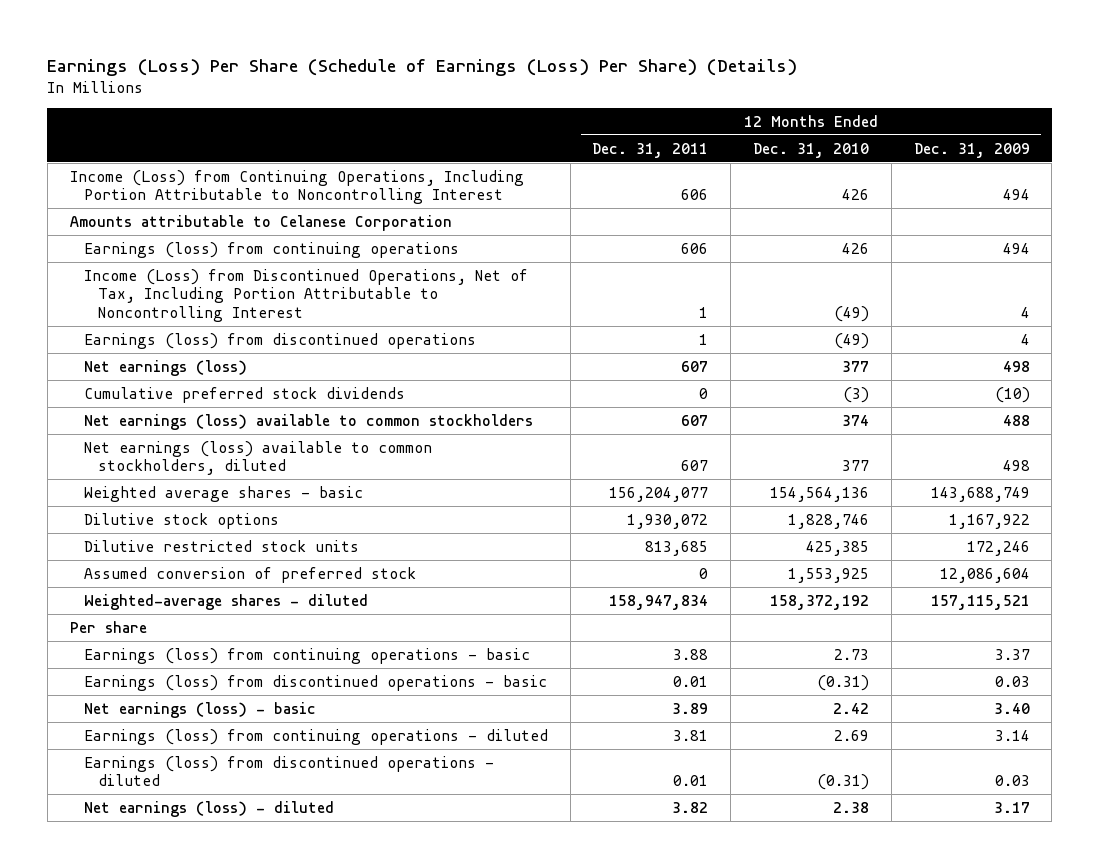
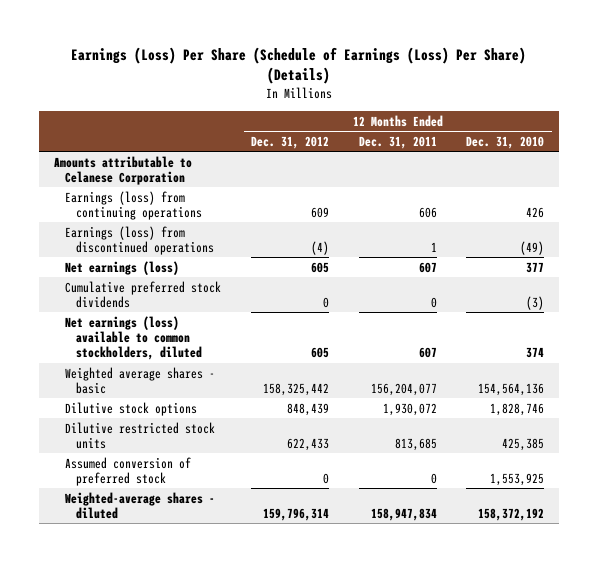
[913,142,1030,158] Dec. 31, 2009 -> none
none -> [250,135,329,149] Dec. 31, 2012
[69,169,524,205] Income (Loss) from Continuing Operations, Including Portion Attributable to Noncontrolling Interest -> none
[83,268,528,322] Income (Loss) from Discontinued Operations, Net of Tax, Including Portion Attributable to Noncontrolling Interest -> none
[83,413,533,430] Net earnings (loss) available to common stockholders -> none
[841,460,869,472] 377 -> [526,347,545,359] 374
[69,620,147,633] Per share -> none
[83,647,530,664] Earnings (loss) from continuing operations - basic -> none
[83,674,547,691] Earnings (loss) from discontinued operations - basic -> none
[83,701,316,718] Net earnings (loss) - basic -> none
[83,728,548,745] Earnings (loss) from continuing operations - diluted -> none
[83,755,494,787] Earnings (loss) from discontinued operations - diluted -> none
[83,800,334,817] Net earnings (loss) - diluted -> none

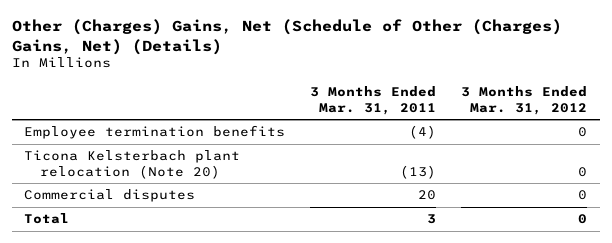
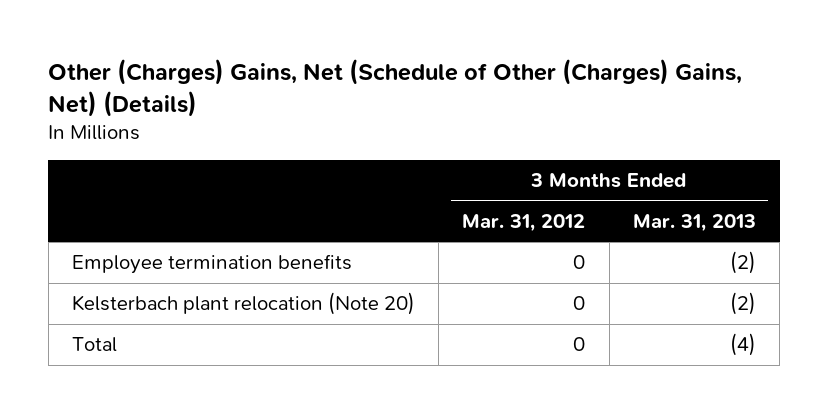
[310,86,437,115] 3 Months Ended Mar. 31, 2011 -> none
none -> [633,213,757,232] Mar. 31, 2013
[24,189,196,203] Commercial disputes -> none
[24,150,241,179] Ticona Kelsterbach plant relocation (Note 20) -> [71,292,415,316] Kelsterbach plant relocation (Note 20)

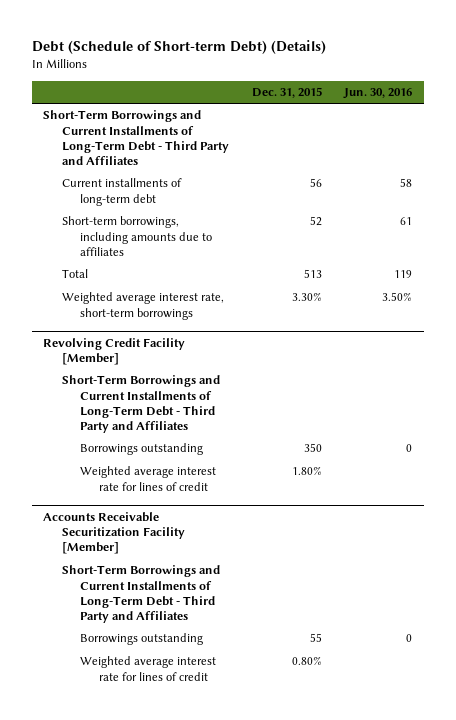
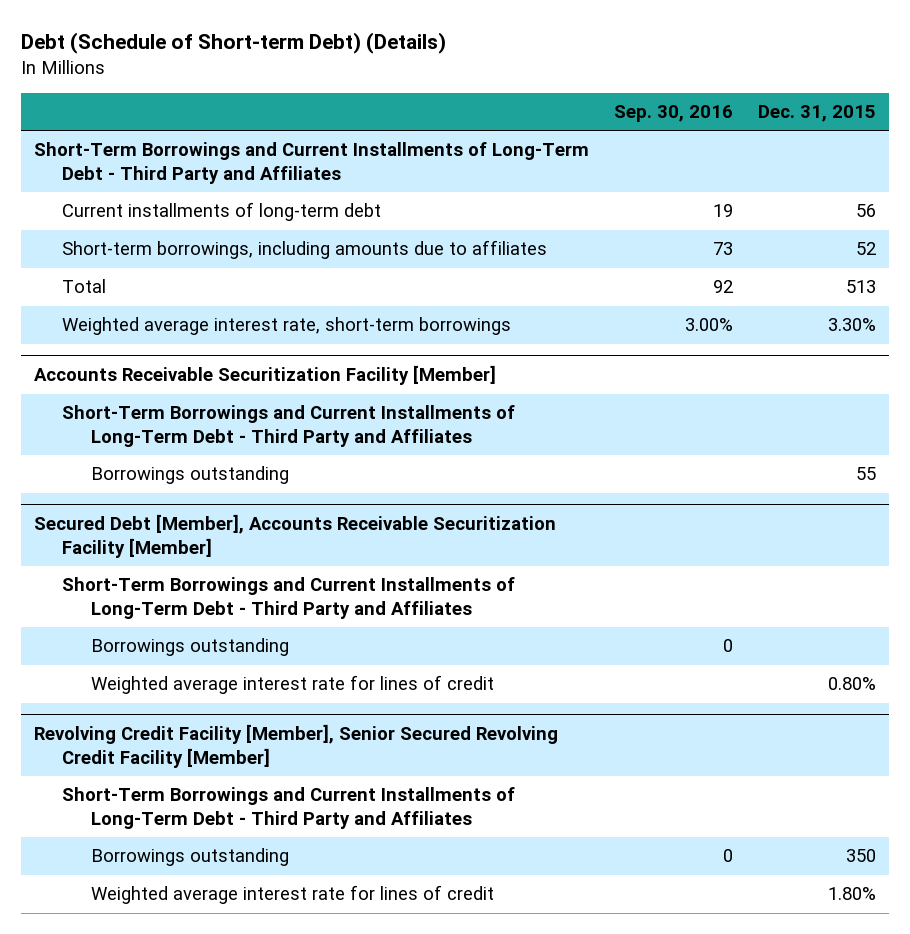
[343,88,413,100] Jun. 30, 2016 -> none
none -> [613,105,733,123] Sep. 30, 2016
[43,337,186,366] Revolving Credit Facility [Member] -> none
[61,375,220,433] Short-Term Borrowings and Current Installments of Long-Term Debt - Third Party and Affiliates -> none
[80,443,204,456] Borrowings outstanding -> none
[80,466,217,491] Weighted average interest rate for lines of credit -> none
none -> [33,514,556,558] Secured Debt [Member], Accounts Receivable Securitization Facility [Member]
none -> [62,577,516,620] Short-Term Borrowings and Current Installments of Long-Term Debt - Third Party and Affiliates
none -> [90,638,289,657] Borrowings outstanding
none -> [33,724,558,768] Revolving Credit Facility [Member], Senior Secured Revolving Credit Facility [Member]
none -> [62,787,516,830] Short-Term Borrowings and Current Installments of Long-Term Debt - Third Party and Affiliates
none -> [90,848,289,867] Borrowings outstanding
none -> [90,885,494,905] Weighted average interest rate for lines of credit

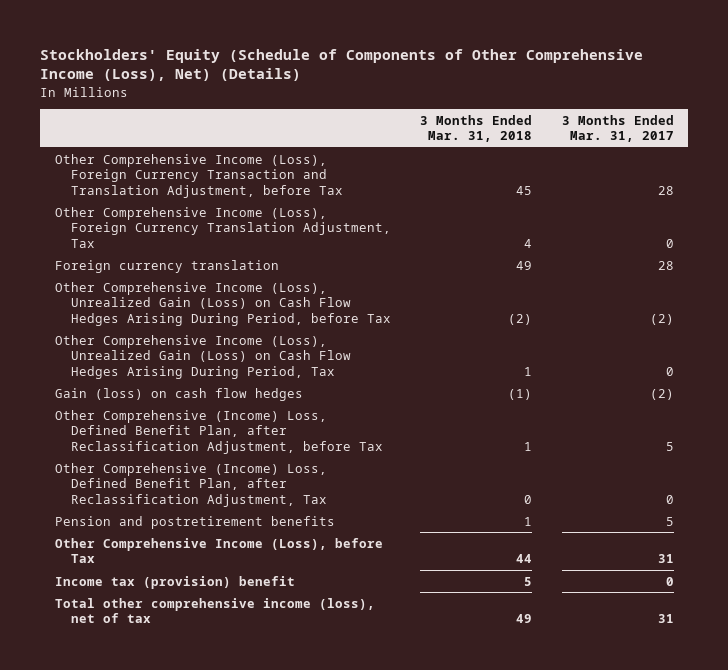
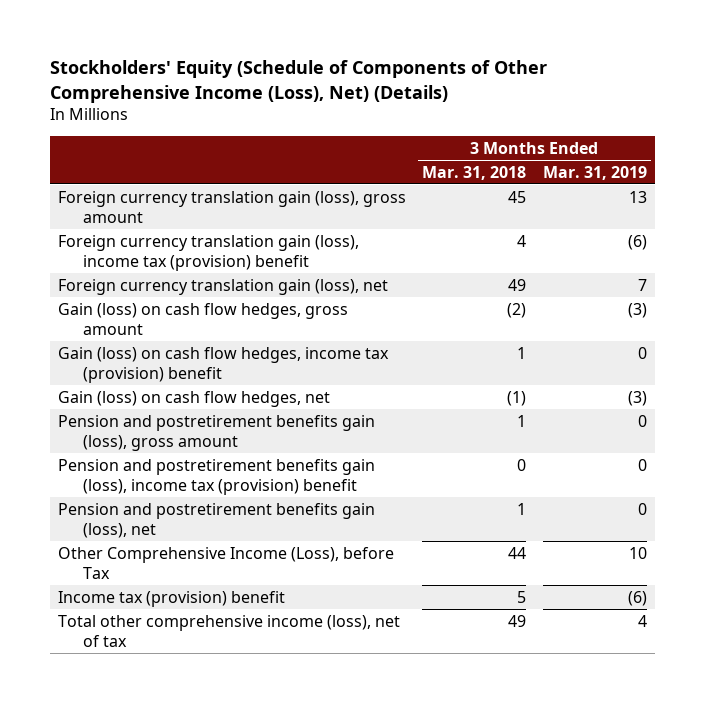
[561,114,674,143] 3 Months Ended Mar. 31, 2017 -> none
none -> [542,165,647,180] Mar. 31, 2019
[54,153,344,198] Other Comprehensive Income (Loss), Foreign Currency Transaction and Translation Adjustment, before Tax -> [58,190,407,223] Foreign currency translation gain (loss), gross amount
[54,206,392,248] Other Comprehensive Income (Loss), Foreign Currency Translation Adjustment, Tax -> [58,234,360,271] Foreign currency translation gain (loss), income tax (provision) benefit
[54,259,279,273] Foreign currency translation -> [58,278,389,295] Foreign currency translation gain (loss), net
[54,281,392,326] Other Comprehensive Income (Loss), Unrealized Gain (Loss) on Cash Flow Hedges Arising During Period, before Tax -> [58,302,349,335] Gain (loss) on cash flow hedges, gross amount
[54,334,352,379] Other Comprehensive Income (Loss), Unrealized Gain (Loss) on Cash Flow Hedges Arising During Period, Tax -> [58,346,390,383] Gain (loss) on cash flow hedges, income tax (provision) benefit
[54,387,303,401] Gain (loss) on cash flow hedges -> [58,390,331,407] Gain (loss) on cash flow hedges, net
[54,409,384,454] Other Comprehensive (Income) Loss, Defined Benefit Plan, after Reclassification Adjustment, before Tax -> [58,414,376,451] Pension and postretirement benefits gain (loss), gross amount
[54,462,328,507] Other Comprehensive (Income) Loss, Defined Benefit Plan, after Reclassification Adjustment, Tax -> [58,458,376,495] Pension and postretirement benefits gain (loss), income tax (provision) benefit
[54,515,335,529] Pension and postretirement benefits -> [58,502,376,538] Pension and postretirement benefits gain (loss), net

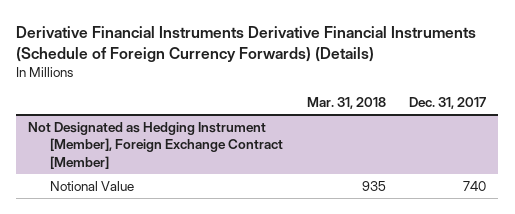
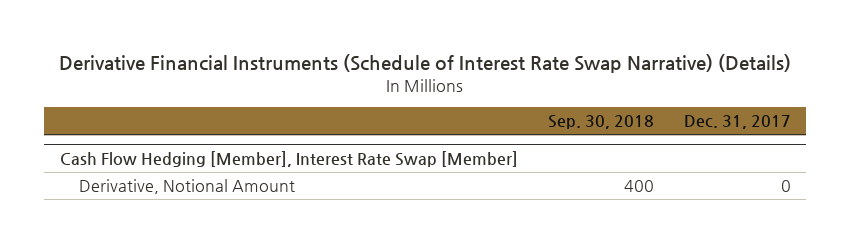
[16,25,477,62] Derivative Financial Instruments Derivative Financial Instruments (Schedule of Foreign Currency Forwards) (Details) -> [59,54,792,74] Derivative Financial Instruments (Schedule of Interest Rate Swap Narrative) (Details)
[306,97,386,110] Mar. 31, 2018 -> none
none -> [547,115,654,130] Sep. 30, 2018
[28,121,284,169] Not Designated as Hedging Instrument [Member], Foreign Exchange Contract [Member] -> none
none -> [59,151,518,168] Cash Flow Hedging [Member], Interest Rate Swap [Member]
[50,180,135,191] Notional Value -> [79,179,296,195] Derivative, Notional Amount
[463,180,487,191] 740 -> [781,180,792,193] 0

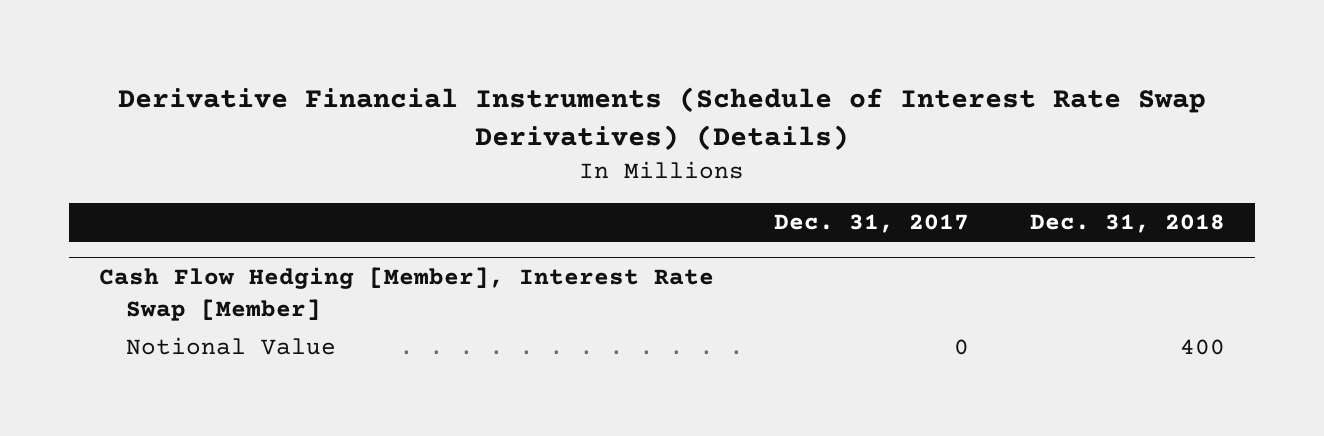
[59,54,792,74] Derivative Financial Instruments (Schedule of Interest Rate Swap Narrative) (Details) -> [117,86,1206,152] Derivative Financial Instruments (Schedule of Interest Rate Swap Derivatives) (Details)
[547,115,654,130] Sep. 30, 2018 -> none
none -> [1029,214,1225,234] Dec. 31, 2018
[79,179,296,195] Derivative, Notional Amount -> [125,337,336,356] Notional Value

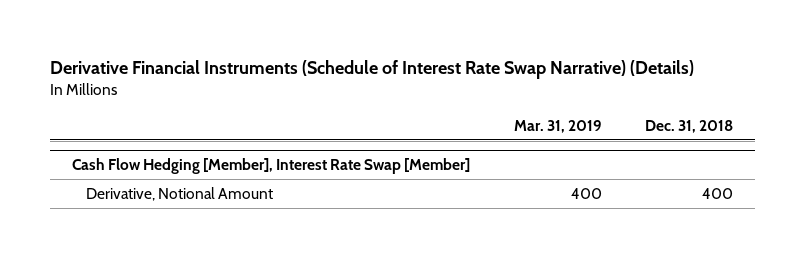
[117,86,1206,152] Derivative Financial Instruments (Schedule of Interest Rate Swap Derivatives) (Details) -> [50,60,695,80] Derivative Financial Instruments (Schedule of Interest Rate Swap Narrative) (Details)
[774,214,970,234] Dec. 31, 2017 -> none
none -> [513,119,602,133] Mar. 31, 2019
[125,337,336,356] Notional Value -> [85,186,273,201] Derivative, Notional Amount

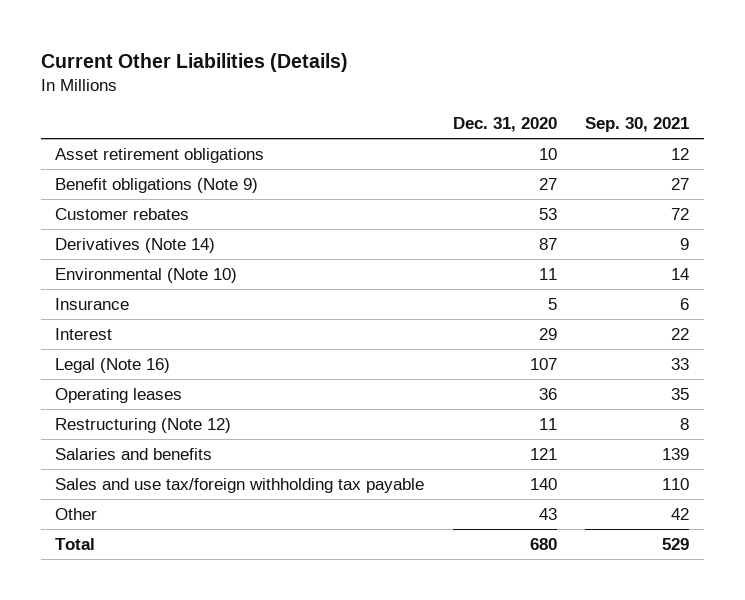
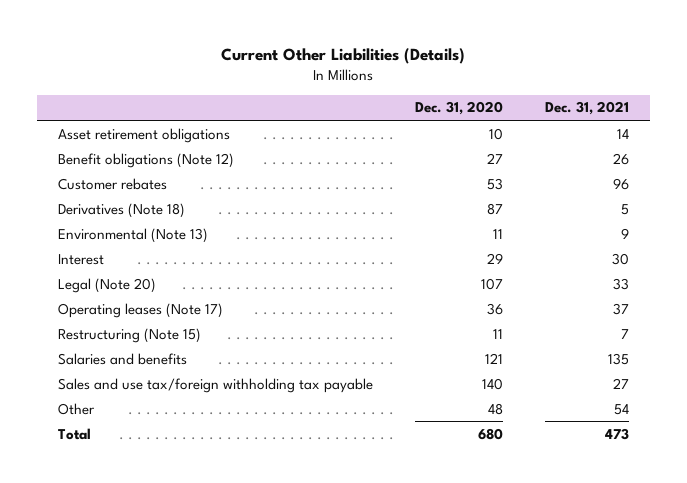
[585,116,690,132] Sep. 30, 2021 -> none
none -> [545,101,630,116] Dec. 31, 2021
[55,177,259,193] Benefit obligations (Note 9) -> [57,152,234,168] Benefit obligations (Note 12)
[55,297,130,310] Insurance -> none
[55,237,216,253] Derivatives (Note 14) -> [57,202,185,218] Derivatives (Note 18)
[55,267,238,283] Environmental (Note 10) -> [57,227,208,243] Environmental (Note 13)
[55,357,171,373] Legal (Note 16) -> [57,277,156,293] Legal (Note 20)
[55,387,183,403] Operating leases -> [57,302,223,318] Operating leases (Note 17)
[55,417,232,433] Restructuring (Note 12) -> [57,327,201,343] Restructuring (Note 15)
[538,507,557,520] 43 -> [487,402,503,415] 48

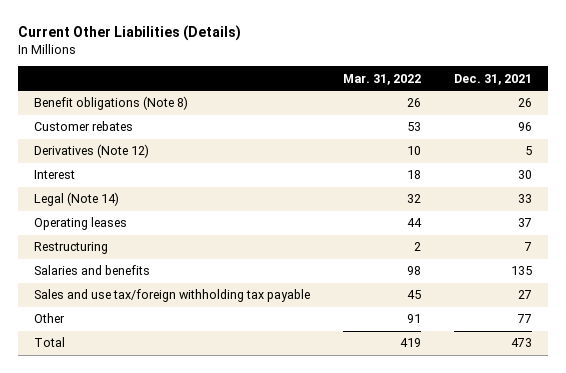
[414,101,503,116] Dec. 31, 2020 -> none
none -> [343,73,422,85] Mar. 31, 2022
[57,127,230,143] Asset retirement obligations -> none
[57,152,234,168] Benefit obligations (Note 12) -> [34,96,189,111] Benefit obligations (Note 8)
[57,227,208,243] Environmental (Note 13) -> none
[57,202,185,218] Derivatives (Note 18) -> [34,144,150,159] Derivatives (Note 12)
[57,277,156,293] Legal (Note 20) -> [34,192,120,207] Legal (Note 14)
[57,302,223,318] Operating leases (Note 17) -> [34,217,128,231] Operating leases
[57,327,201,343] Restructuring (Note 15) -> [34,242,109,255] Restructuring
[614,403,630,415] 54 -> [516,314,532,324] 77

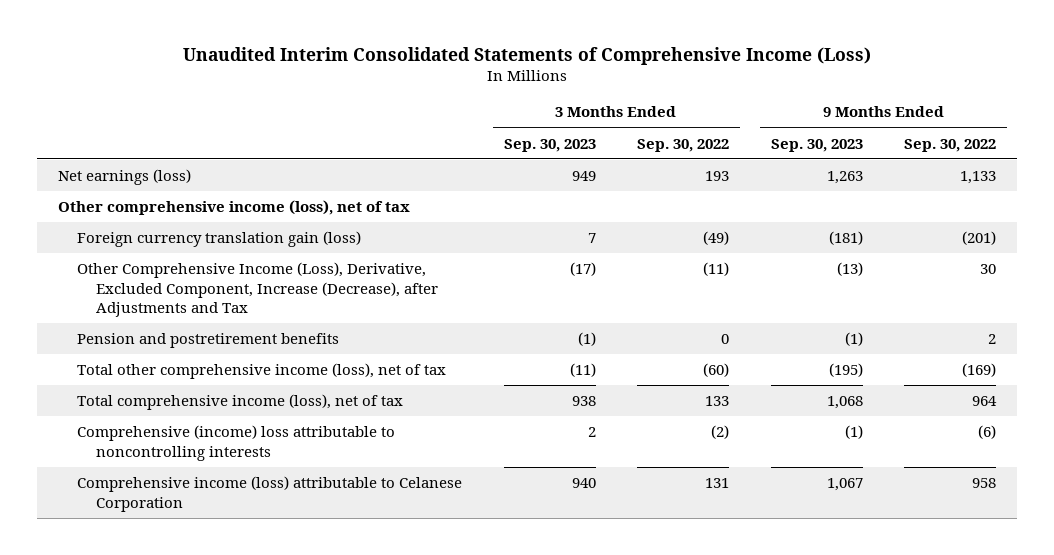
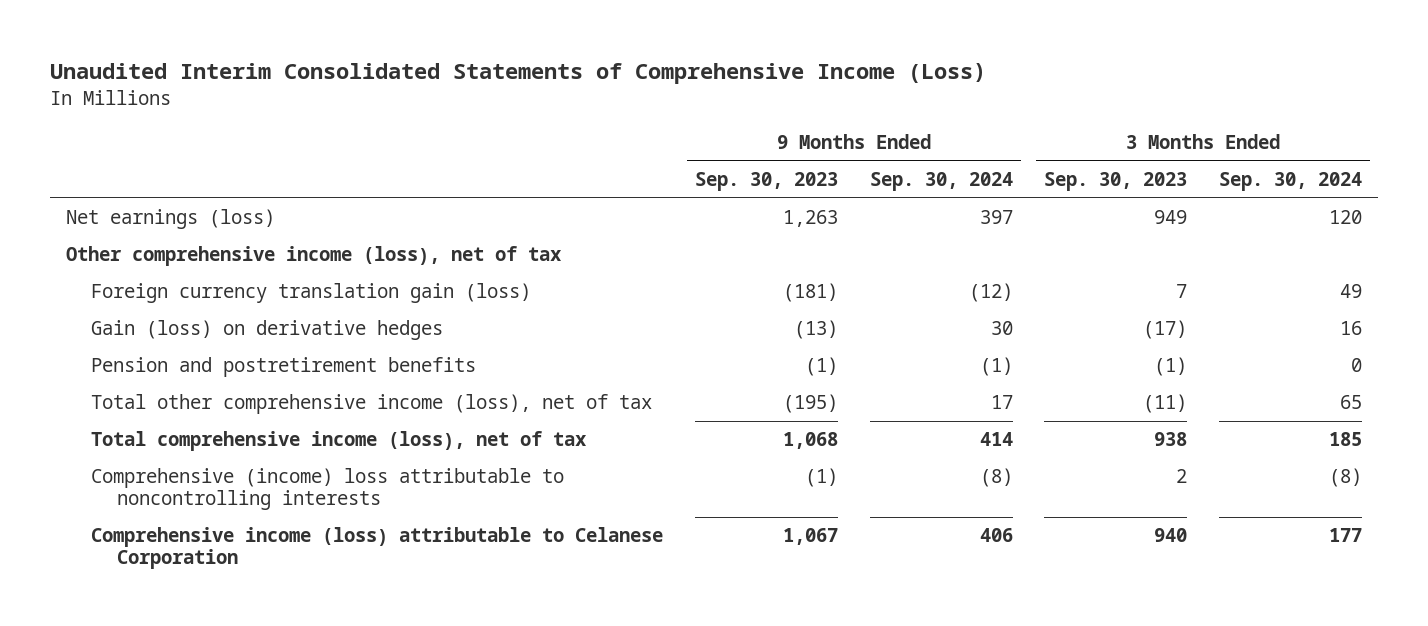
[637,138,730,152] Sep. 30, 2022 -> none
[904,138,997,152] Sep. 30, 2022 -> none
none -> [869,172,1013,192] Sep. 30, 2024
none -> [1219,172,1363,192] Sep. 30, 2024
[76,262,439,318] Other Comprehensive Income (Loss), Derivative, Excluded Component, Increase (Decrease), after Adjustments and Tax -> [91,320,444,341] Gain (loss) on derivative hedges

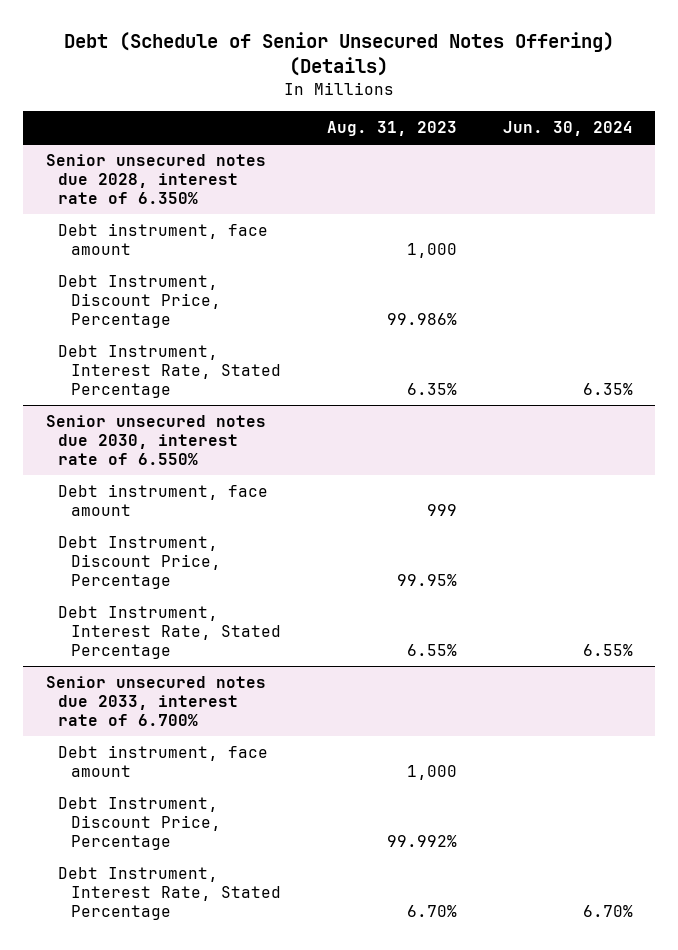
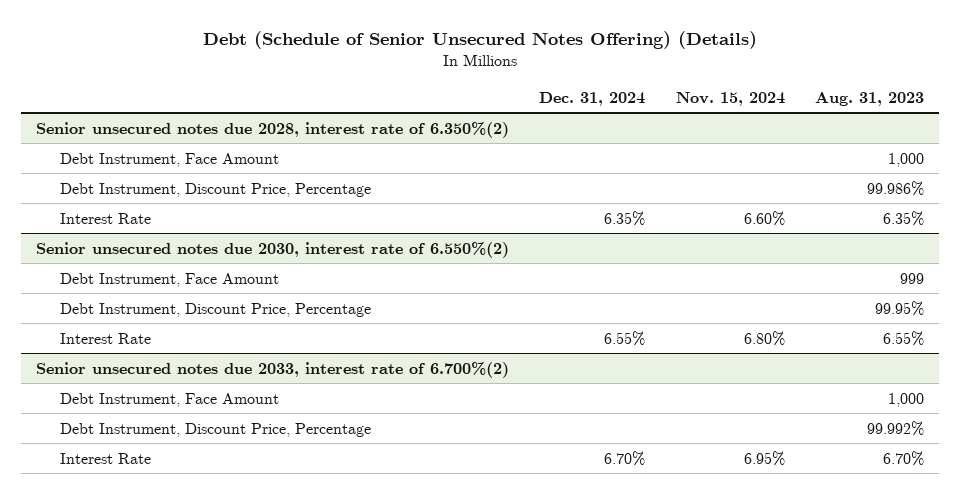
[502,121,633,137] Jun. 30, 2024 -> none
none -> [539,91,646,106] Dec. 31, 2024
none -> [675,91,785,106] Nov. 15, 2024
[45,153,266,205] Senior unsecured notes due 2028, interest rate of 6.350% -> [35,121,509,138] Senior unsecured notes due 2028, interest rate of 6.350%(2)
[58,222,269,255] Debt instrument, face amount -> [60,152,280,167] Debt Instrument, Face Amount
[58,344,282,399] Debt Instrument, Interest Rate, Stated Percentage -> [60,212,152,224] Interest Rate
[45,414,266,466] Senior unsecured notes due 2030, interest rate of 6.550% -> [35,241,509,258] Senior unsecured notes due 2030, interest rate of 6.550%(2)
[58,483,269,516] Debt instrument, face amount -> [60,272,280,287] Debt Instrument, Face Amount
[58,605,282,660] Debt Instrument, Interest Rate, Stated Percentage -> [60,332,152,344] Interest Rate
[45,675,266,727] Senior unsecured notes due 2033, interest rate of 6.700% -> [35,361,509,378] Senior unsecured notes due 2033, interest rate of 6.700%(2)
[58,744,269,777] Debt instrument, face amount -> [60,392,280,407] Debt Instrument, Face Amount
[58,866,282,921] Debt Instrument, Interest Rate, Stated Percentage -> [60,452,152,464] Interest Rate

